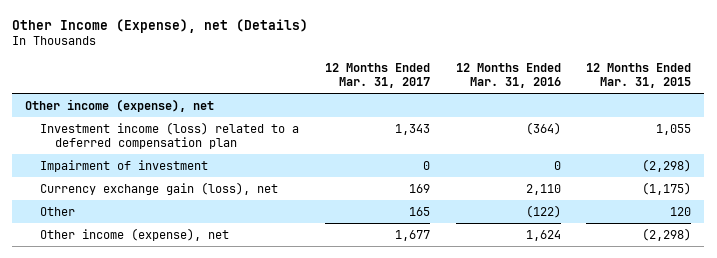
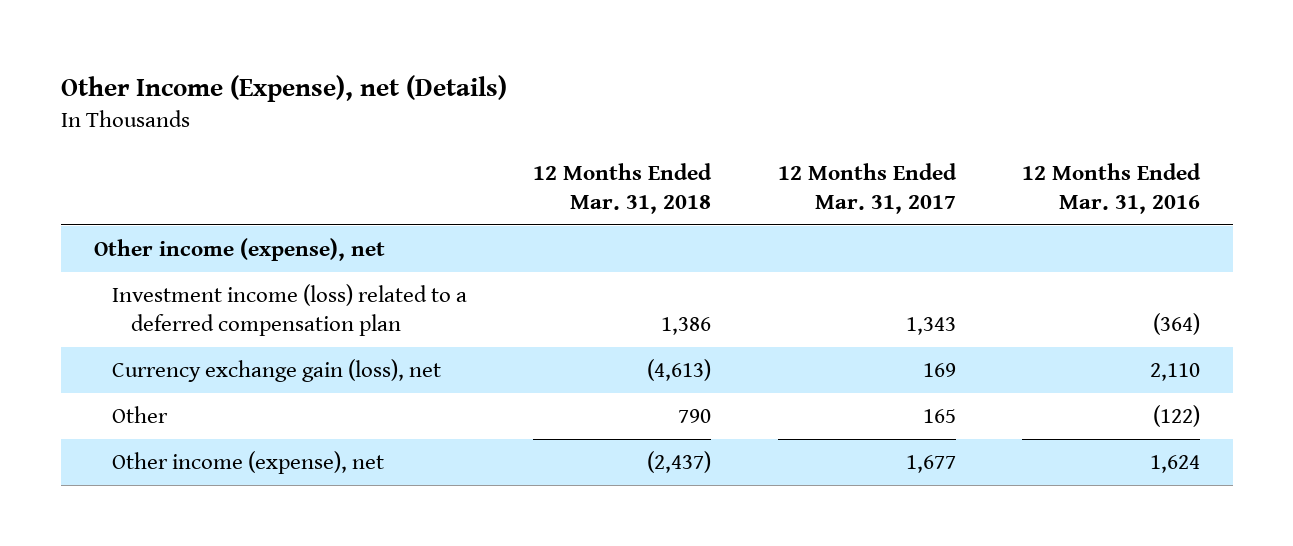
[586,63,692,89] 12 Months Ended Mar. 31, 2015 -> none
none -> [533,163,713,214] 12 Months Ended Mar. 31, 2018
[39,159,208,172] Impairment of investment -> none

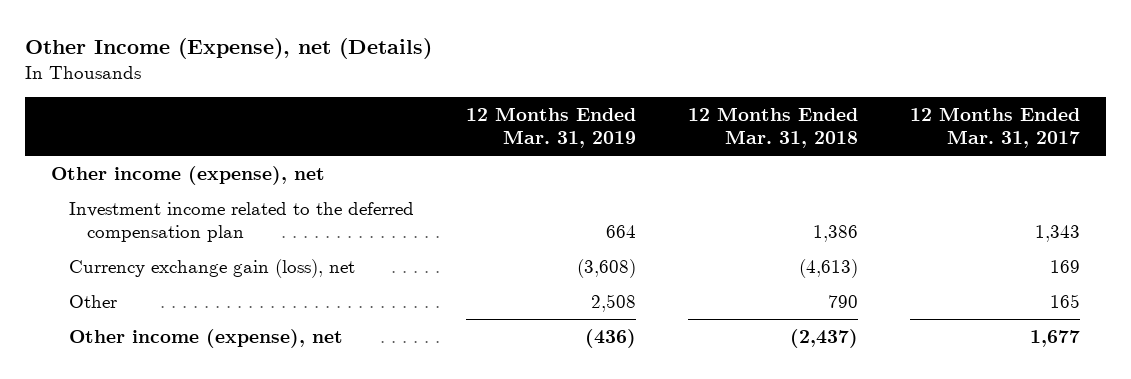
[1021,163,1201,214] 12 Months Ended Mar. 31, 2016 -> none
none -> [465,106,636,149] 12 Months Ended Mar. 31, 2019
[112,284,468,336] Investment income (loss) related to a deferred compensation plan -> [69,201,415,242] Investment income related to the deferred compensation plan

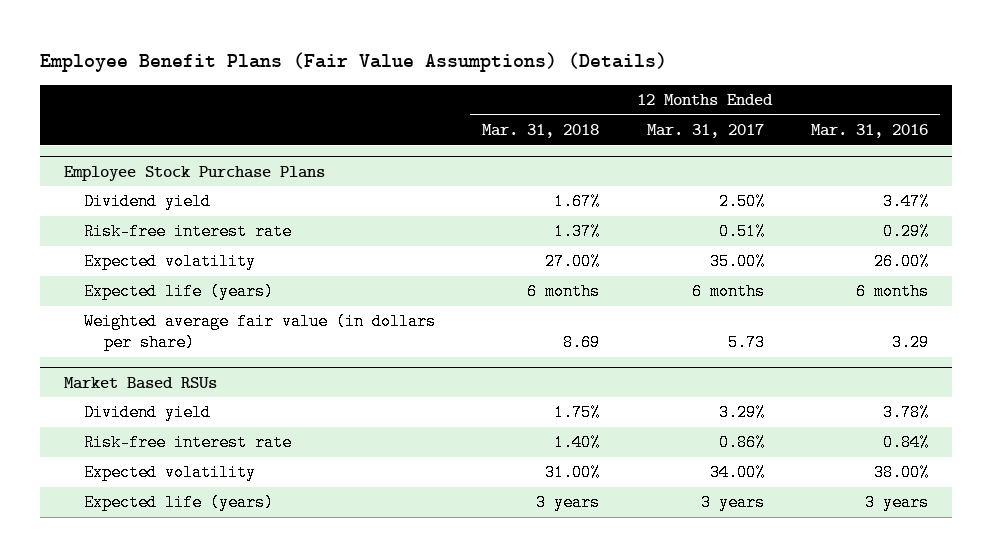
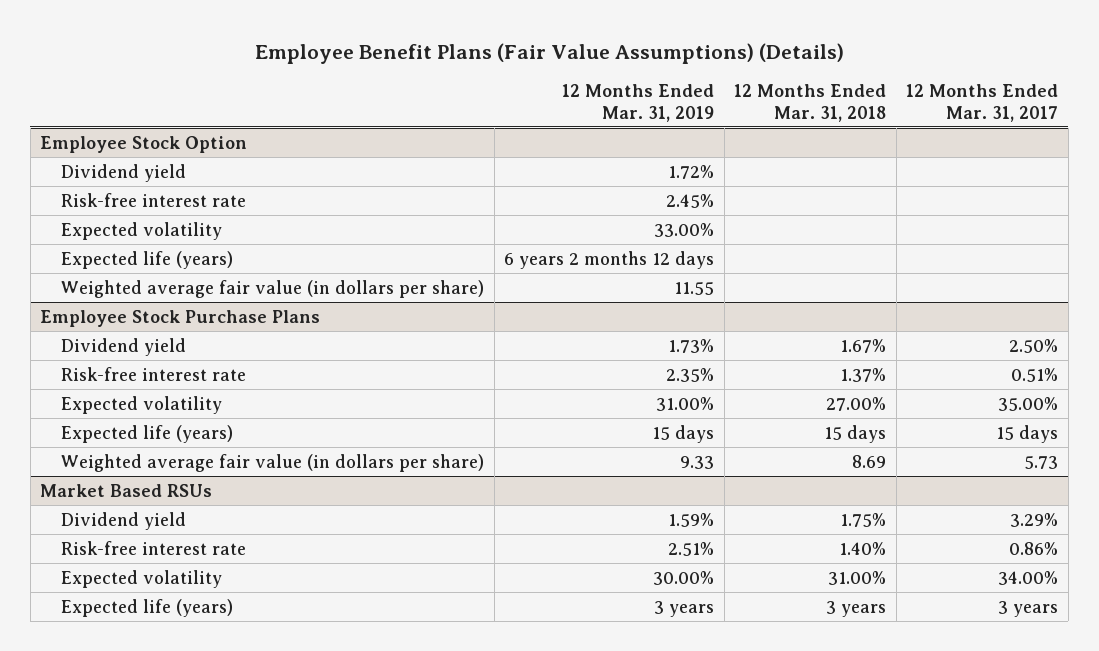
[810,124,928,139] Mar. 31, 2016 -> none
none -> [562,84,715,122] 12 Months Ended Mar. 31, 2019
none -> [40,135,248,153] Employee Stock Option
none -> [61,163,187,182] Dividend yield
none -> [61,192,247,207] Risk-free interest rate
none -> [61,221,223,240] Expected volatility
none -> [61,250,234,269] Expected life (years)
none -> [61,279,485,298] Weighted average fair value (in dollars per share)
[527,283,601,301] 6 months -> [824,424,887,443] 15 days
[691,283,765,301] 6 months -> [996,424,1059,443] 15 days

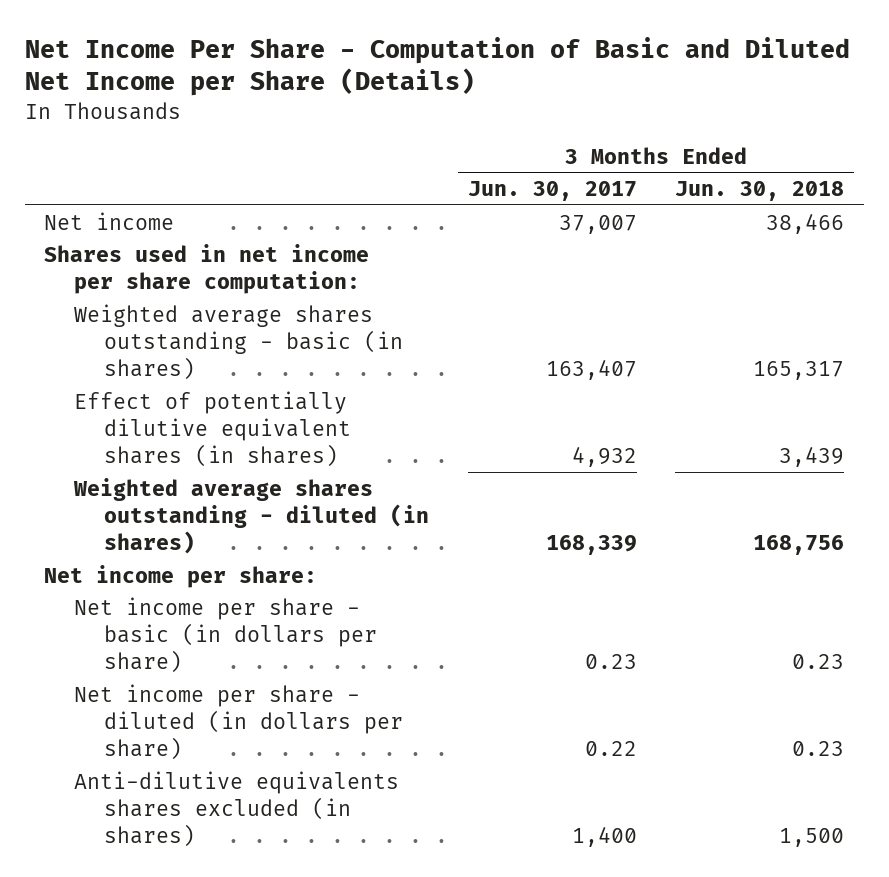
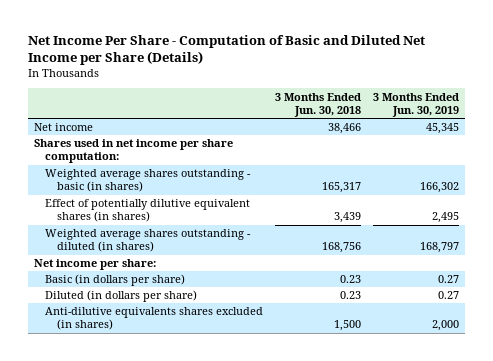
[467,180,637,201] Jun. 30, 2017 -> none
none -> [372,92,459,117] 3 Months Ended Jun. 30, 2019
[74,596,377,674] Net income per share - basic (in dollars per share) -> [45,274,186,287] Basic (in dollars per share)
[74,683,403,761] Net income per share - diluted (in dollars per share) -> [45,290,198,303] Diluted (in dollars per share)

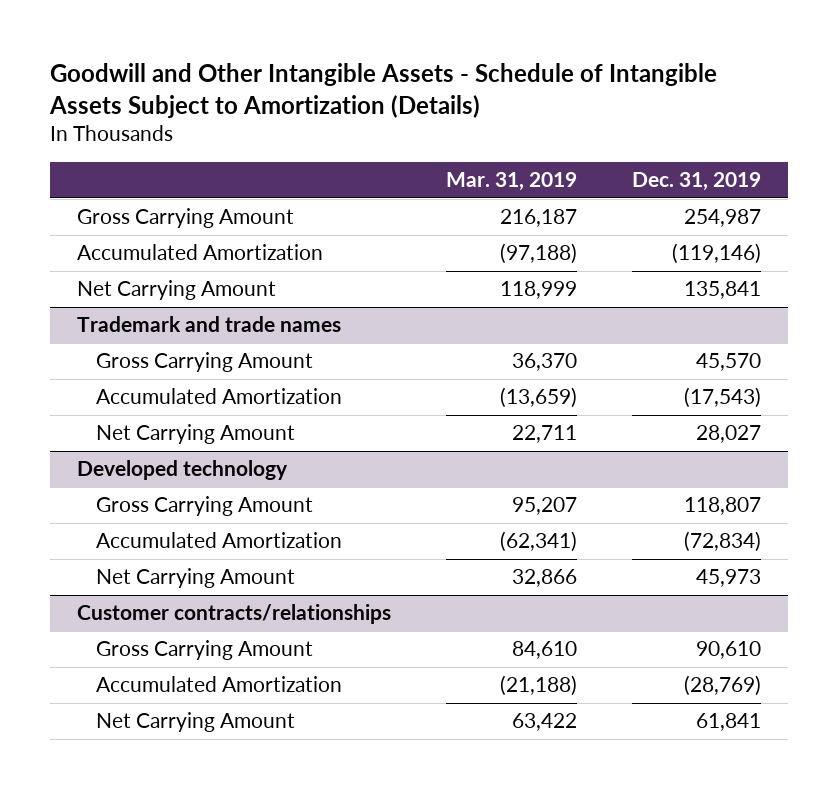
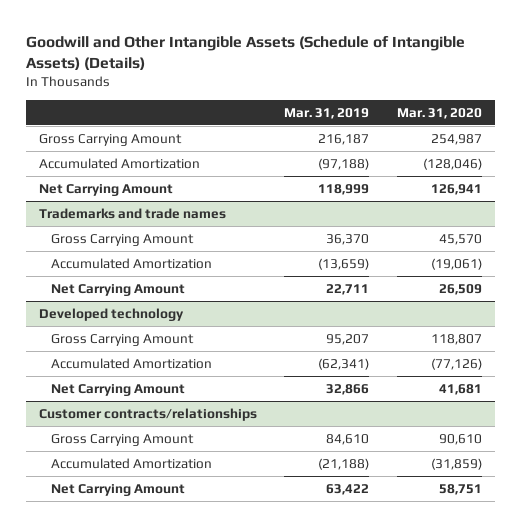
[49,62,718,118] Goodwill and Other Intangible Assets - Schedule of Intangible Assets Subject to Amortization (Details) -> [25,35,465,70] Goodwill and Other Intangible Assets (Schedule of Intangible Assets) (Details)
[631,172,761,192] Dec. 31, 2019 -> none
none -> [396,107,482,119] Mar. 31, 2020
[77,316,342,333] Trademark and trade names -> [39,207,227,219] Trademarks and trade names

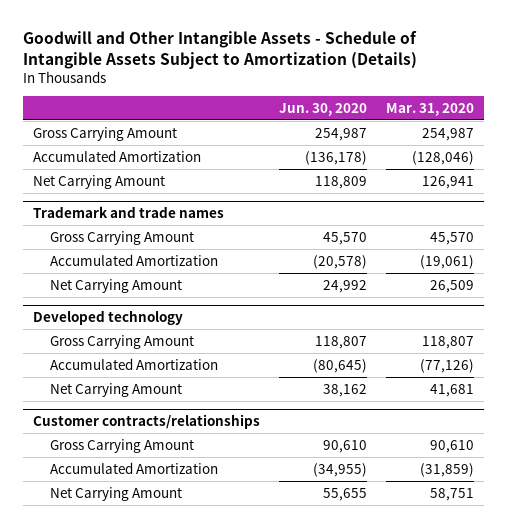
[25,35,465,70] Goodwill and Other Intangible Assets (Schedule of Intangible Assets) (Details) -> [23,30,418,69] Goodwill and Other Intangible Assets - Schedule of Intangible Assets Subject to Amortization (Details)
[284,107,370,119] Mar. 31, 2019 -> none
none -> [279,102,368,116] Jun. 30, 2020
[39,207,227,219] Trademarks and trade names -> [32,205,224,218] Trademark and trade names

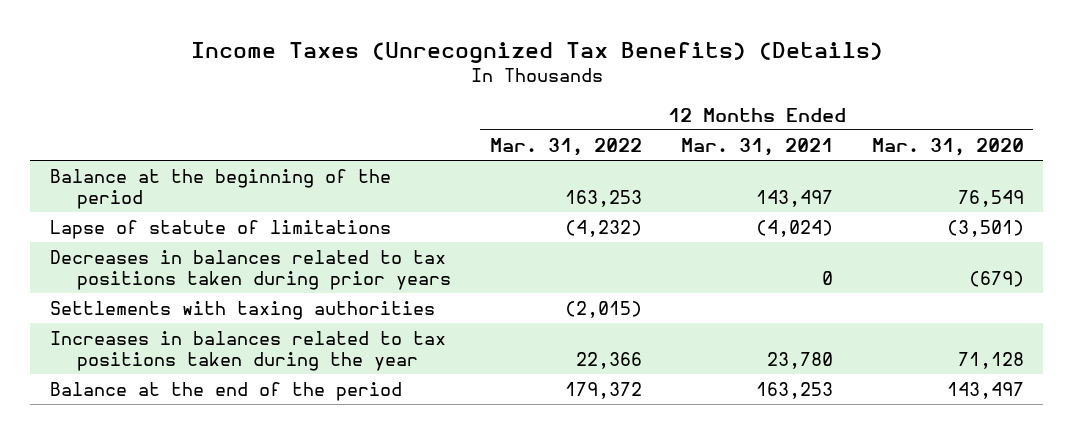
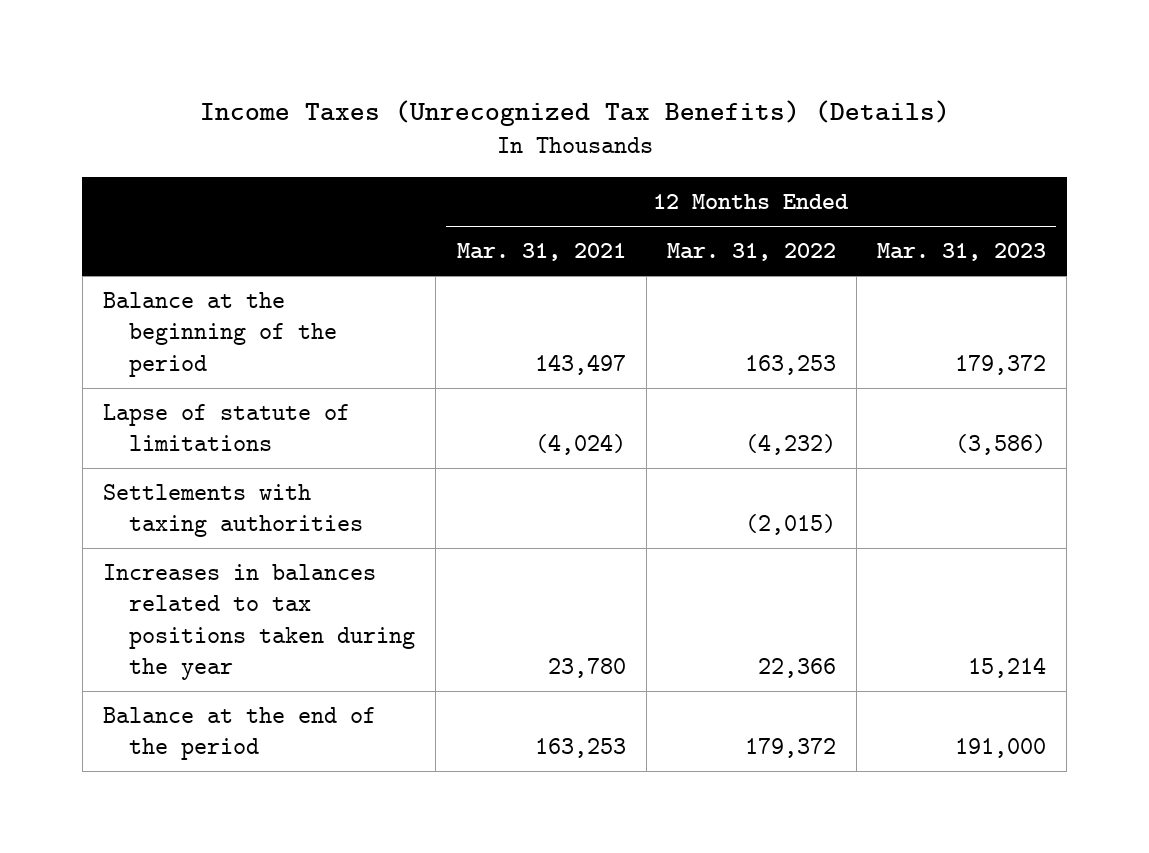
[871,137,1024,156] Mar. 31, 2020 -> none
none -> [877,243,1047,262] Mar. 31, 2023
[49,249,451,290] Decreases in balances related to tax positions taken during prior years -> none

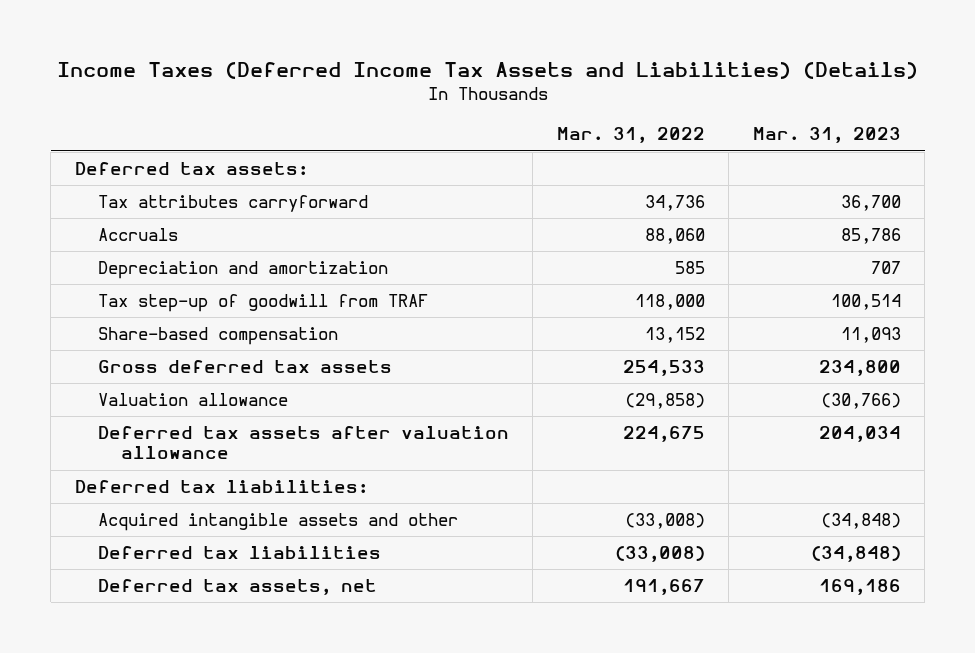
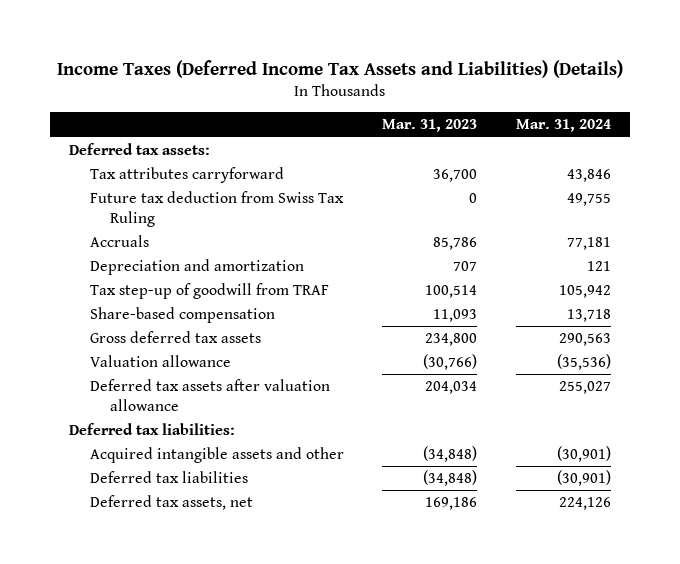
[556,127,705,144] Mar. 31, 2022 -> none
none -> [515,119,611,133] Mar. 31, 2024
none -> [89,191,344,228] Future tax deduction from Swiss Tax Ruling

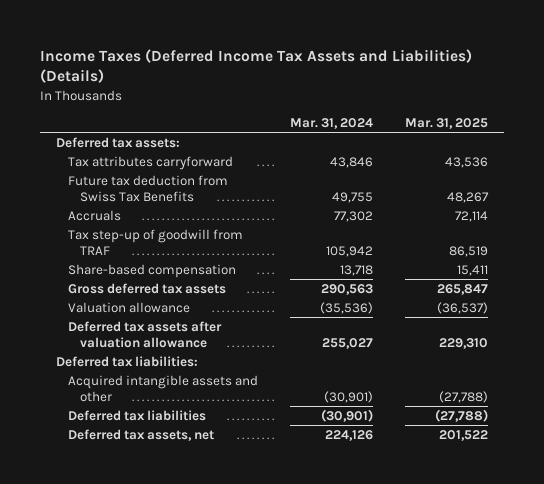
[382,119,478,133] Mar. 31, 2023 -> none
none -> [404,117,488,129] Mar. 31, 2025
[89,259,304,276] Depreciation and amortization -> none
[89,191,344,228] Future tax deduction from Swiss Tax Ruling -> [68,174,229,202] Future tax deduction from Swiss Tax Benefits
[566,237,611,251] 77,181 -> [333,210,373,222] 77,302

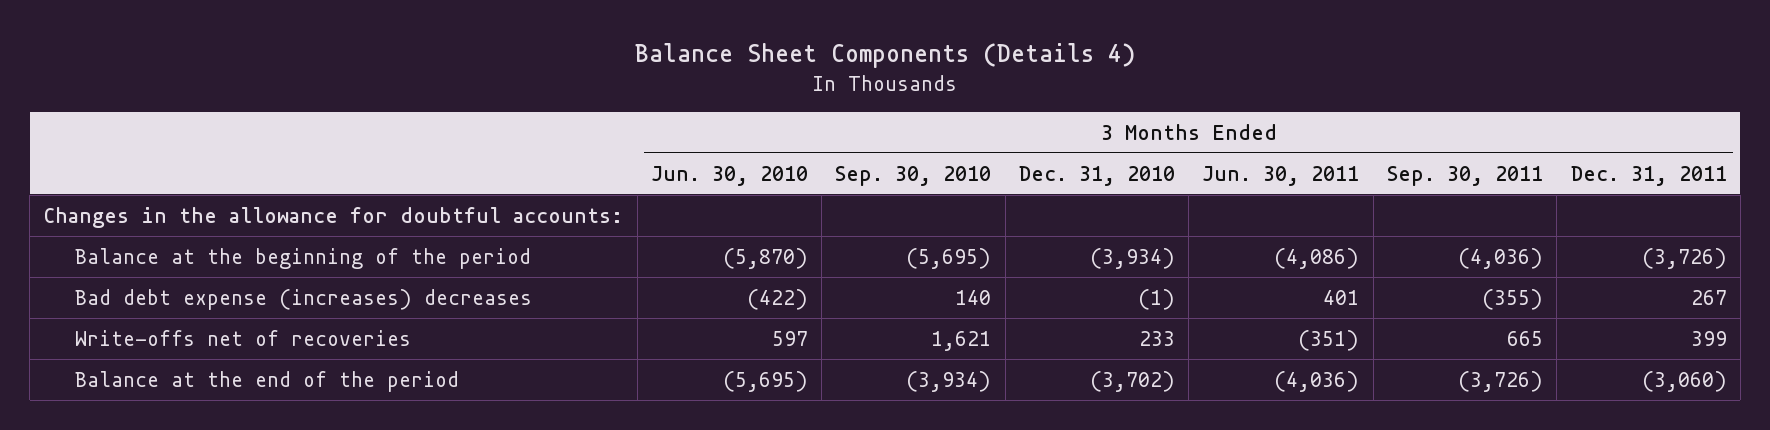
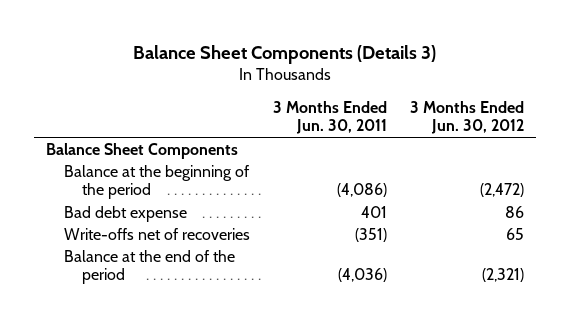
[634,43,1135,69] Balance Sheet Components (Details 4) -> [132,44,436,64] Balance Sheet Components (Details 3)
[650,165,808,186] Jun. 30, 2010 -> none
[835,165,992,186] Sep. 30, 2010 -> none
[1018,165,1175,186] Dec. 31, 2010 -> none
[1387,165,1544,186] Sep. 30, 2011 -> none
[1570,165,1727,186] Dec. 31, 2011 -> none
none -> [409,100,524,135] 3 Months Ended Jun. 30, 2012
[43,206,624,228] Changes in the allowance for doubtful accounts: -> none
none -> [45,142,238,159] Balance Sheet Components
[74,288,532,310] Bad debt expense (increases) decreases -> [63,205,187,222] Bad debt expense

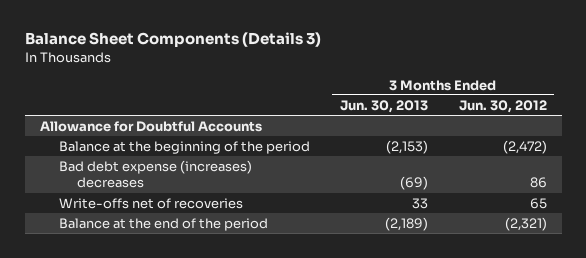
[272,100,387,135] 3 Months Ended Jun. 30, 2011 -> none
none -> [340,99,429,113] Jun. 30, 2013
[45,142,238,159] Balance Sheet Components -> none
none -> [39,120,262,132] Allowance for Doubtful Accounts
[63,205,187,222] Bad debt expense -> [58,159,252,189] Bad debt expense (increases) decreases

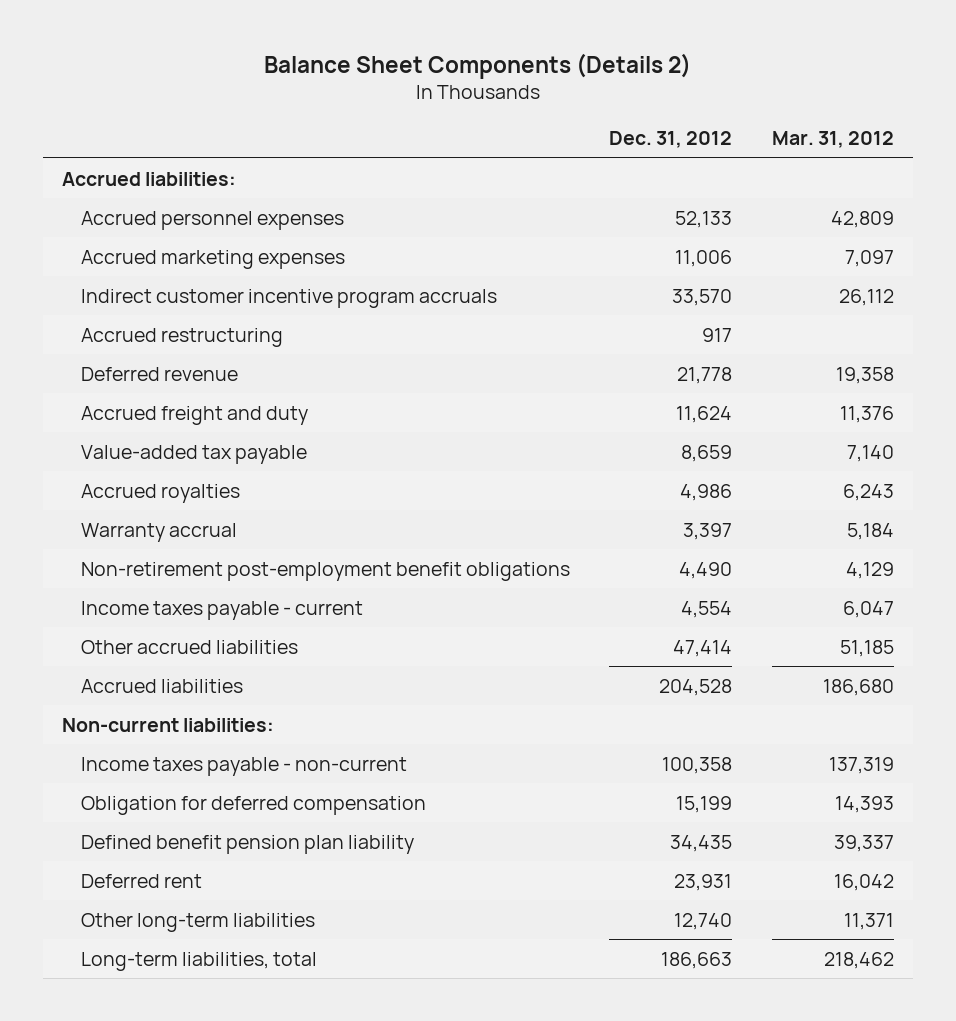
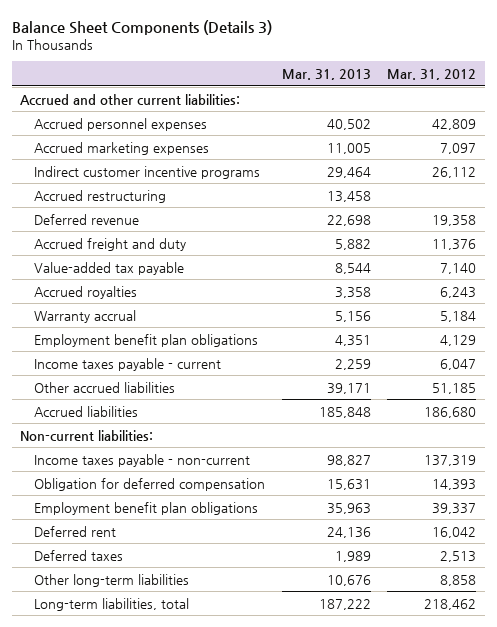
[263,53,691,80] Balance Sheet Components (Details 2) -> [12,19,273,35] Balance Sheet Components (Details 3)
[609,131,733,149] Dec. 31, 2012 -> none
none -> [281,69,371,81] Mar. 31, 2013
[62,171,237,186] Accrued liabilities: -> none
none -> [20,93,241,105] Accrued and other current liabilities:
[81,288,498,308] Indirect customer incentive program accruals -> [33,165,260,179] Indirect customer incentive programs
[81,561,571,581] Non-retirement post-employment benefit obligations -> [33,333,258,347] Employment benefit plan obligations
[81,834,415,854] Defined benefit pension plan liability -> [33,501,258,515] Employment benefit plan obligations
none -> [33,549,123,561] Deferred taxes
[843,912,894,930] 11,371 -> [440,574,477,586] 8,858

